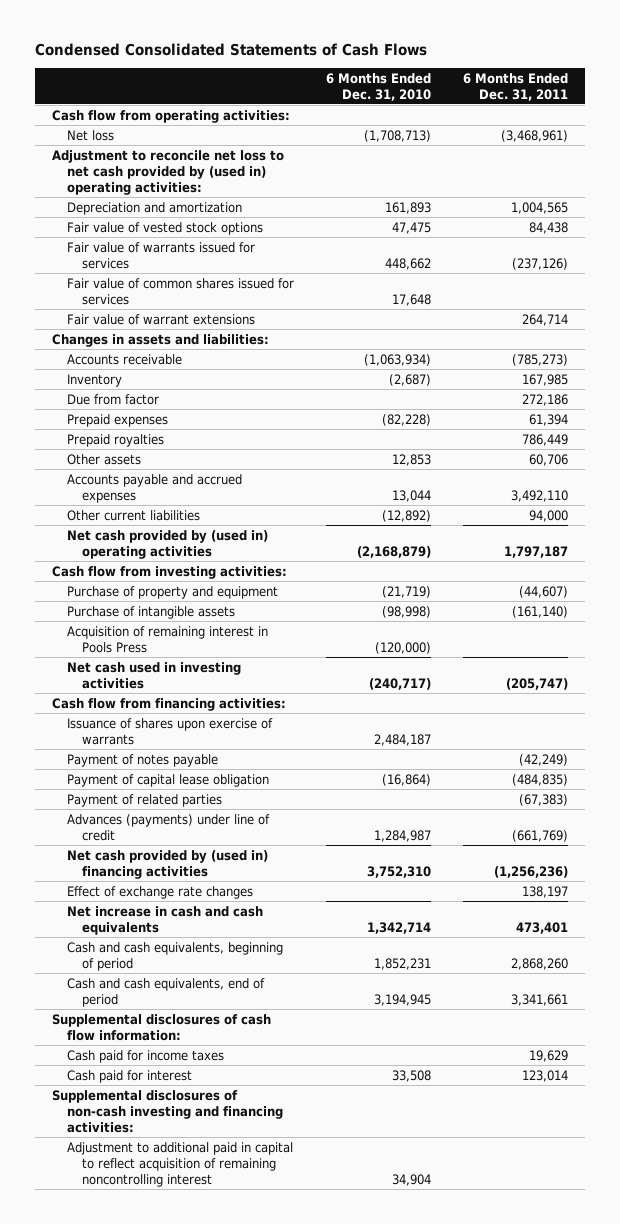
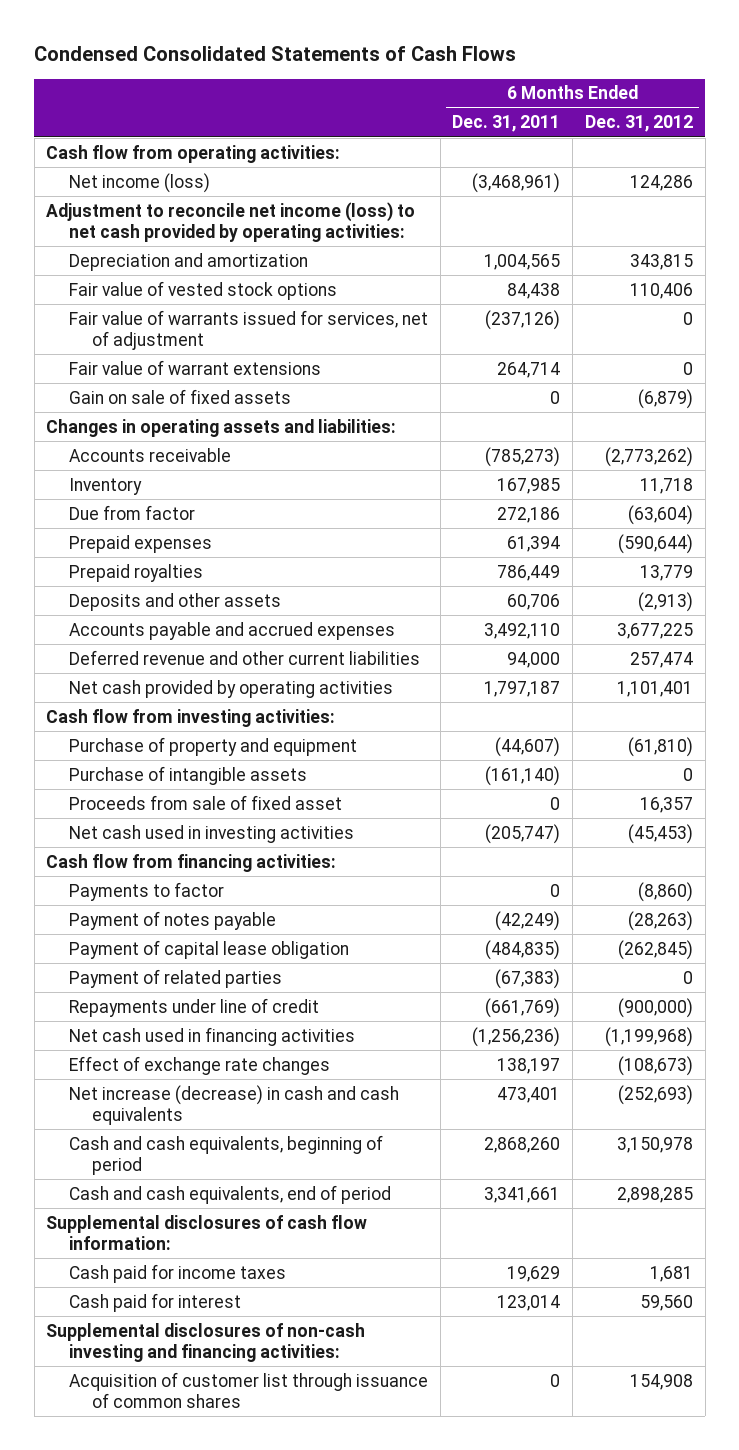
[326,72,432,101] 6 Months Ended Dec. 31, 2010 -> none
none -> [584,115,693,133] Dec. 31, 2012
[66,129,114,141] Net loss -> [68,172,210,193] Net income (loss)
[51,149,284,195] Adjustment to reconcile net loss to net cash provided by (used in) operating activities: -> [46,201,416,243] Adjustment to reconcile net income (loss) to net cash provided by operating activities:
[66,277,294,305] Fair value of common shares issued for services -> none
[66,241,255,269] Fair value of warrants issued for services -> [68,309,428,351] Fair value of warrants issued for services, net of adjustment
none -> [68,388,291,404] Gain on sale of fixed assets
[51,333,269,347] Changes in assets and liabilities: -> [46,418,397,437] Changes in operating assets and liabilities:
[66,453,141,465] Other assets -> [68,592,281,611] Deposits and other assets
[66,509,200,521] Other current liabilities -> [68,649,420,665] Deferred revenue and other current liabilities
[66,529,268,559] Net cash provided by (used in) operating activities -> [68,679,393,698] Net cash provided by operating activities
[66,625,268,653] Acquisition of remaining interest in Pools Press -> none
none -> [68,794,342,810] Proceeds from sale of fixed asset
[66,717,273,745] Issuance of shares upon exercise of warrants -> none
none -> [68,881,224,901] Payments to factor
[66,813,270,841] Advances (payments) under line of credit -> [68,997,319,1017] Repayments under line of credit
[66,849,268,879] Net cash provided by (used in) financing activities -> [68,1026,355,1046] Net cash used in financing activities
[66,905,263,935] Net increase in cash and cash equivalents -> [68,1084,399,1126] Net increase (decrease) in cash and cash equivalents
[66,1141,293,1187] Adjustment to additional paid in capital to reflect acquisition of remaining noncontrolling interest -> none
none -> [68,1371,428,1409] Acquisition of customer list through issuance of common shares

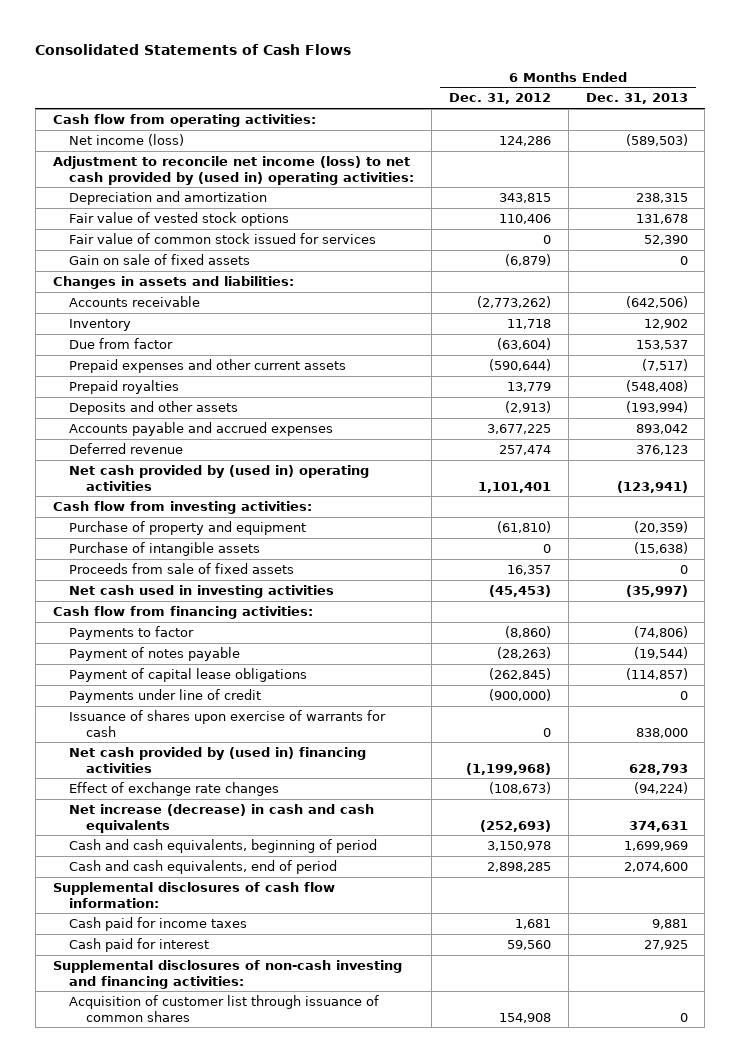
[34,46,517,62] Condensed Consolidated Statements of Cash Flows -> [35,43,352,55] Consolidated Statements of Cash Flows
[452,115,561,133] Dec. 31, 2011 -> none
none -> [585,93,688,105] Dec. 31, 2013
[46,201,416,243] Adjustment to reconcile net income (loss) to net cash provided by operating activities: -> [52,155,415,185] Adjustment to reconcile net income (loss) to net cash provided by (used in) operating activities:
[68,359,321,375] Fair value of warrant extensions -> none
[68,309,428,351] Fair value of warrants issued for services, net of adjustment -> [69,232,377,244] Fair value of common stock issued for services
[46,418,397,437] Changes in operating assets and liabilities: -> [52,275,294,289] Changes in assets and liabilities:
[68,534,212,553] Prepaid expenses -> [69,358,347,373] Prepaid expenses and other current assets
[68,649,420,665] Deferred revenue and other current liabilities -> [69,442,184,454] Deferred revenue
[68,679,393,698] Net cash provided by operating activities -> [69,464,370,491] Net cash provided by (used in) operating activities
[68,794,342,810] Proceeds from sale of fixed asset -> [69,562,295,574] Proceeds from sale of fixed assets
[68,968,282,988] Payment of related parties -> none
[68,939,349,959] Payment of capital lease obligation -> [69,667,308,682] Payment of capital lease obligations
[68,997,319,1017] Repayments under line of credit -> [69,688,262,703] Payments under line of credit
none -> [69,709,387,737] Issuance of shares upon exercise of warrants for cash
[68,1026,355,1046] Net cash used in financing activities -> [69,746,367,773] Net cash provided by (used in) financing activities

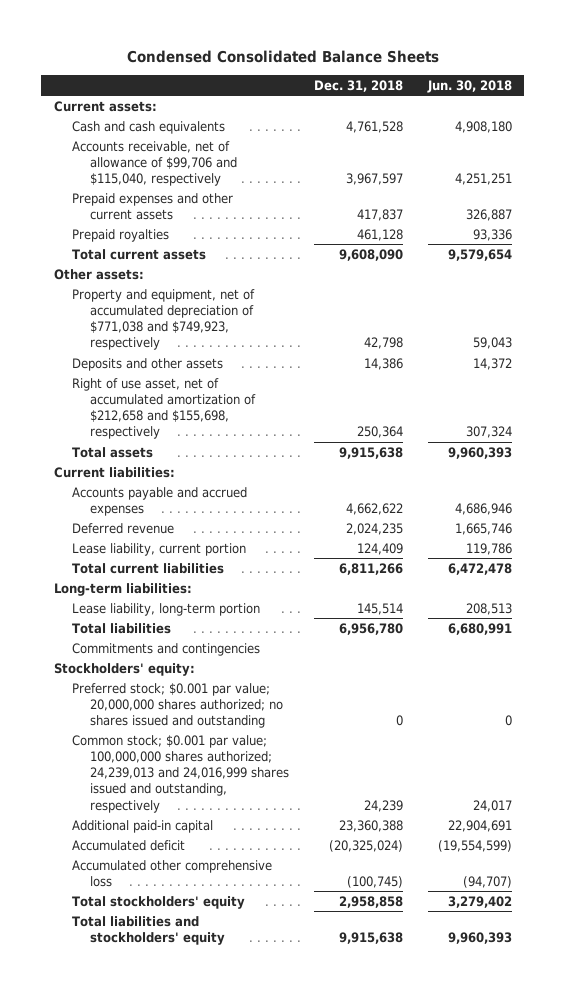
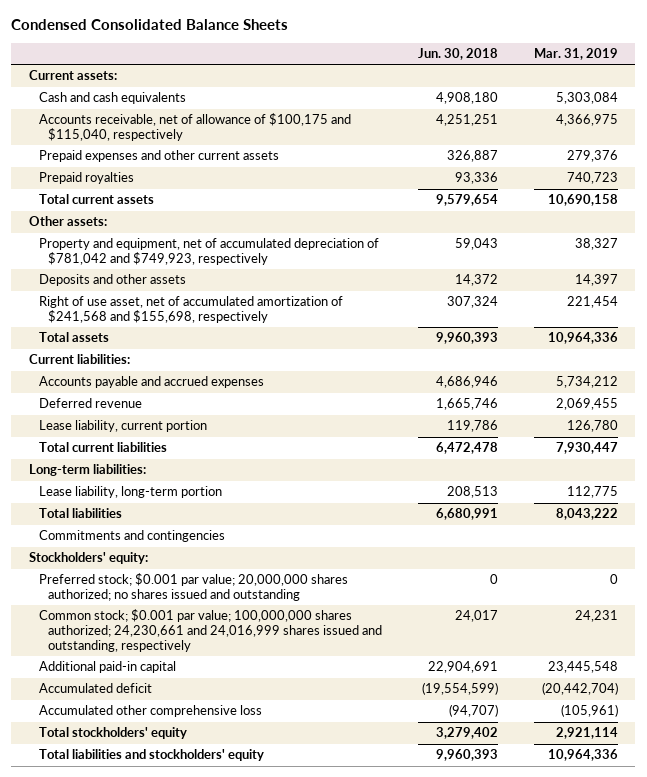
[313,80,403,93] Dec. 31, 2018 -> none
none -> [533,48,618,61] Mar. 31, 2019
[71,140,237,187] Accounts receivable, net of allowance of $99,706 and $115,040, respectively -> [38,113,351,141] Accounts receivable, net of allowance of $100,175 and $115,040, respectively
[71,288,255,351] Property and equipment, net of accumulated depreciation of $771,038 and $749,923, respectively -> [38,238,379,265] Property and equipment, net of accumulated depreciation of $781,042 and $749,923, respectively
[71,377,256,440] Right of use asset, net of accumulated amortization of $212,658 and $155,698, respectively -> [38,296,343,323] Right of use asset, net of accumulated amortization of $241,568 and $155,698, respectively
[71,734,289,813] Common stock; $0.001 par value; 100,000,000 shares authorized; 24,239,013 and 24,016,999 shares issued and outstanding, respectively -> [38,609,383,652] Common stock; $0.001 par value; 100,000,000 shares authorized; 24,230,661 and 24,016,999 shares issued and outstanding, respectively

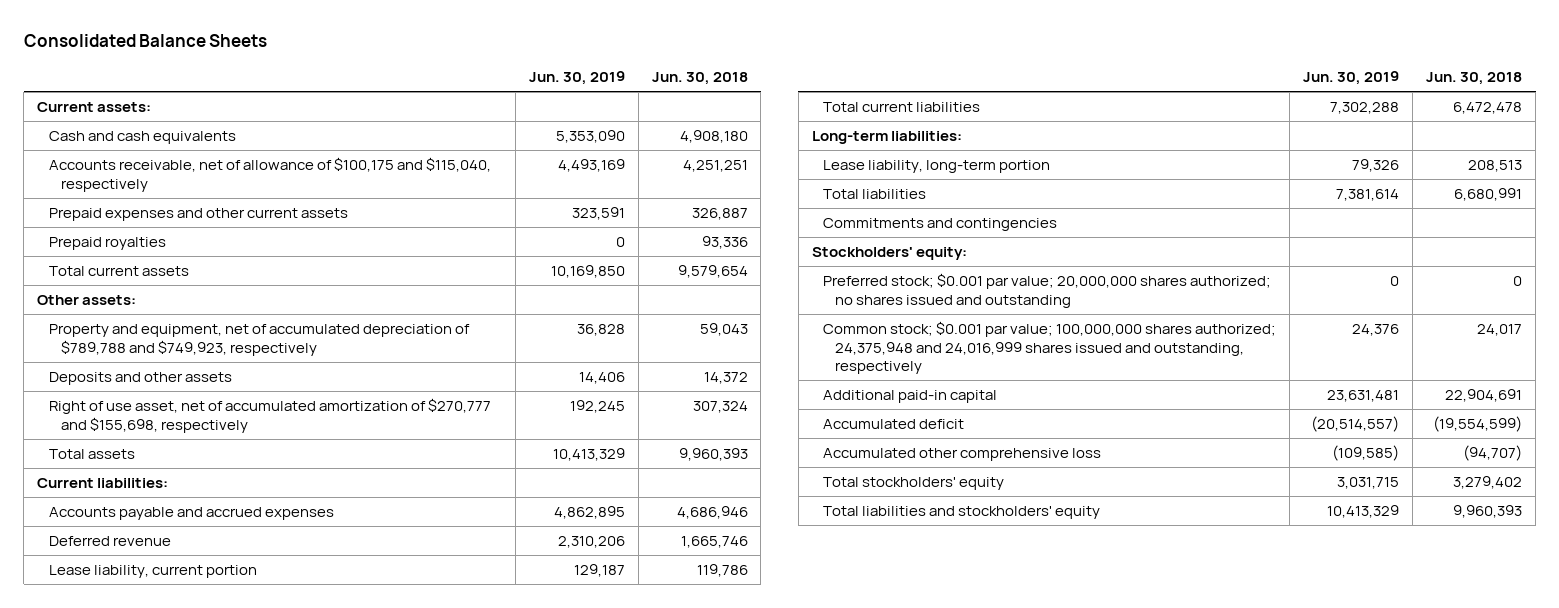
[11,19,289,31] Condensed Consolidated Balance Sheets -> [23,33,267,47] Consolidated Balance Sheets
[533,48,618,61] Mar. 31, 2019 -> none
none -> [528,71,625,86] Jun. 30, 2019
[38,238,379,265] Property and equipment, net of accumulated depreciation of $781,042 and $749,923, respectively -> [48,324,470,356] Property and equipment, net of accumulated depreciation of $789,788 and $749,923, respectively
[38,296,343,323] Right of use asset, net of accumulated amortization of $241,568 and $155,698, respectively -> [48,398,491,433] Right of use asset, net of accumulated amortization of $270,777 and $155,698, respectively
[38,609,383,652] Common stock; $0.001 par value; 100,000,000 shares authorized; 24,230,661 and 24,016,999 shares issued and outstanding, respectively -> [823,321,1277,375] Common stock; $0.001 par value; 100,000,000 shares authorized; 24,375,948 and 24,016,999 shares issued and outstanding, respectively

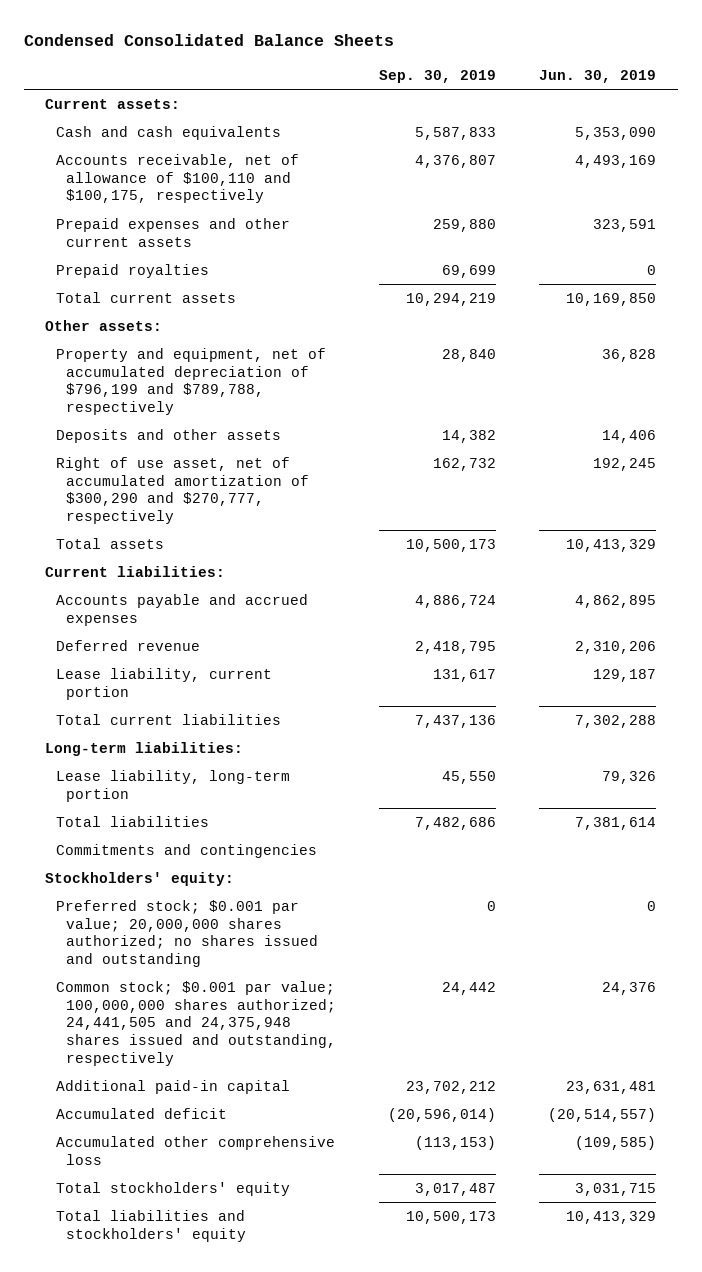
[23,33,267,47] Consolidated Balance Sheets -> [23,34,394,47] Condensed Consolidated Balance Sheets
[651,72,748,86] Jun. 30, 2018 -> none
none -> [379,69,497,83] Sep. 30, 2019
[48,157,491,192] Accounts receivable, net of allowance of $100,175 and $115,040, respectively -> [55,153,299,204] Accounts receivable, net of allowance of $100,110 and $100,175, respectively
[48,324,470,356] Property and equipment, net of accumulated depreciation of $789,788 and $749,923, respectively -> [55,347,326,416] Property and equipment, net of accumulated depreciation of $796,199 and $789,788, respectively
[48,398,491,433] Right of use asset, net of accumulated amortization of $270,777 and $155,698, respectively -> [55,456,310,525] Right of use asset, net of accumulated amortization of $300,290 and $270,777, respectively
[823,321,1277,375] Common stock; $0.001 par value; 100,000,000 shares authorized; 24,375,948 and 24,016,999 shares issued and outstanding, respectively -> [55,980,337,1066] Common stock; $0.001 par value; 100,000,000 shares authorized; 24,441,505 and 24,375,948 shares issued and outstanding, respectively

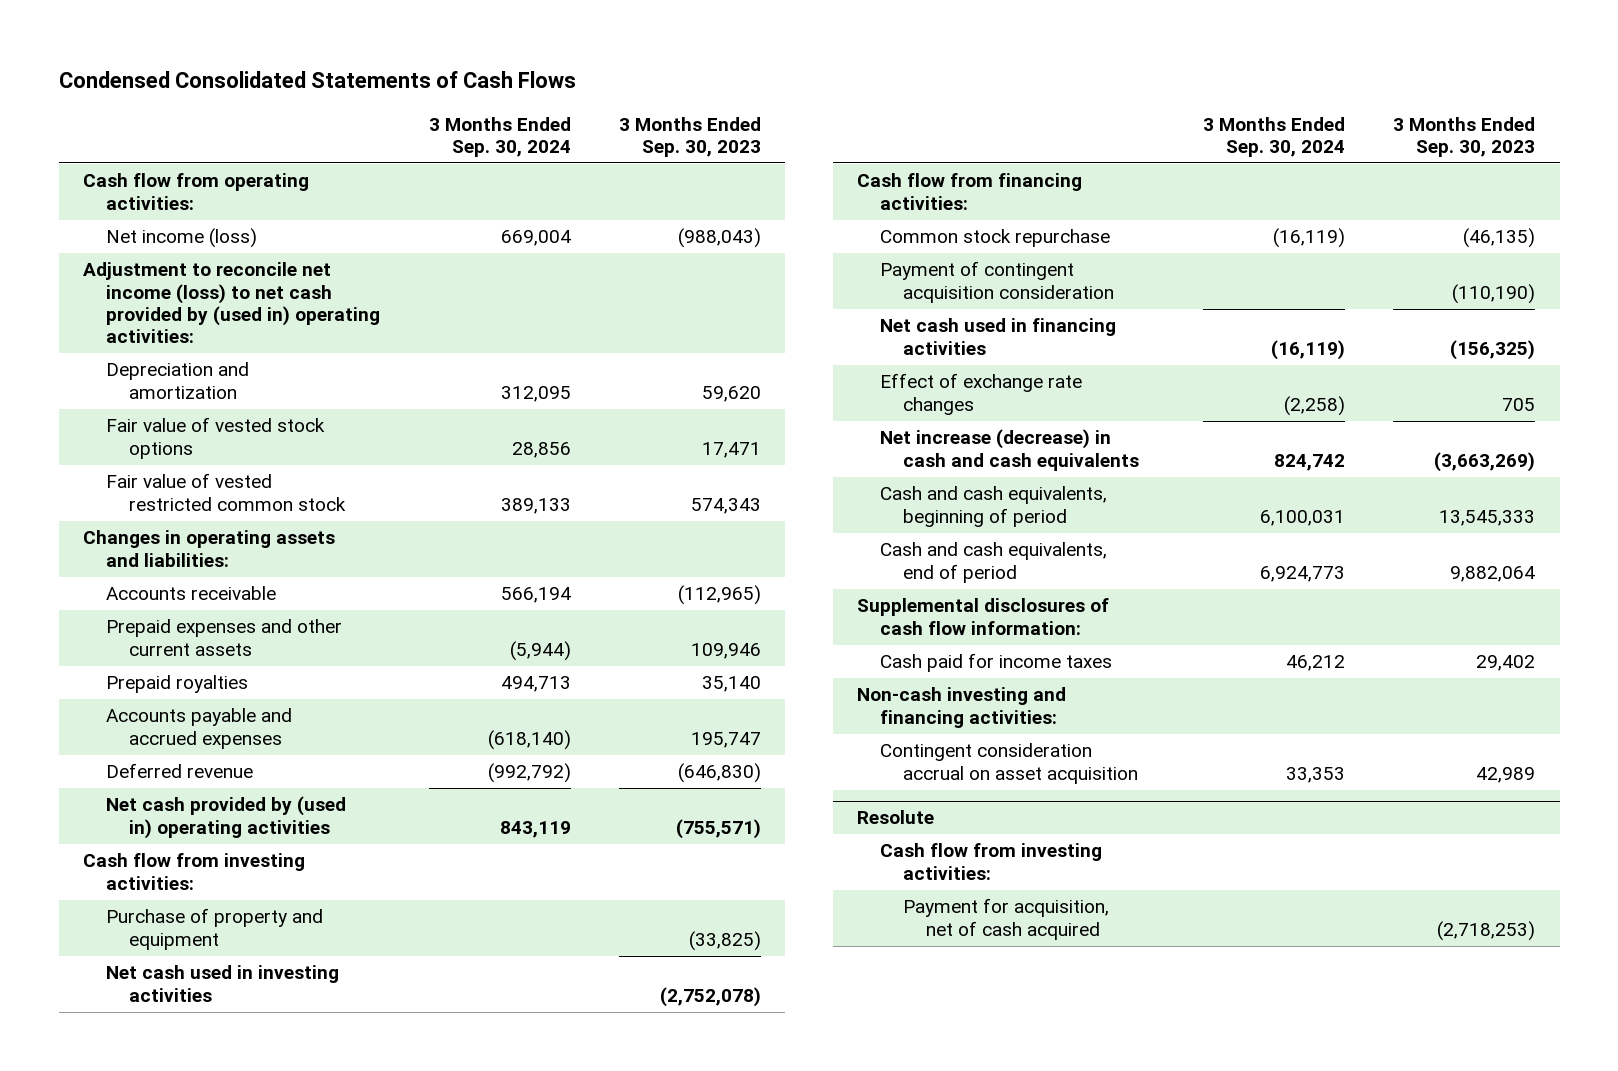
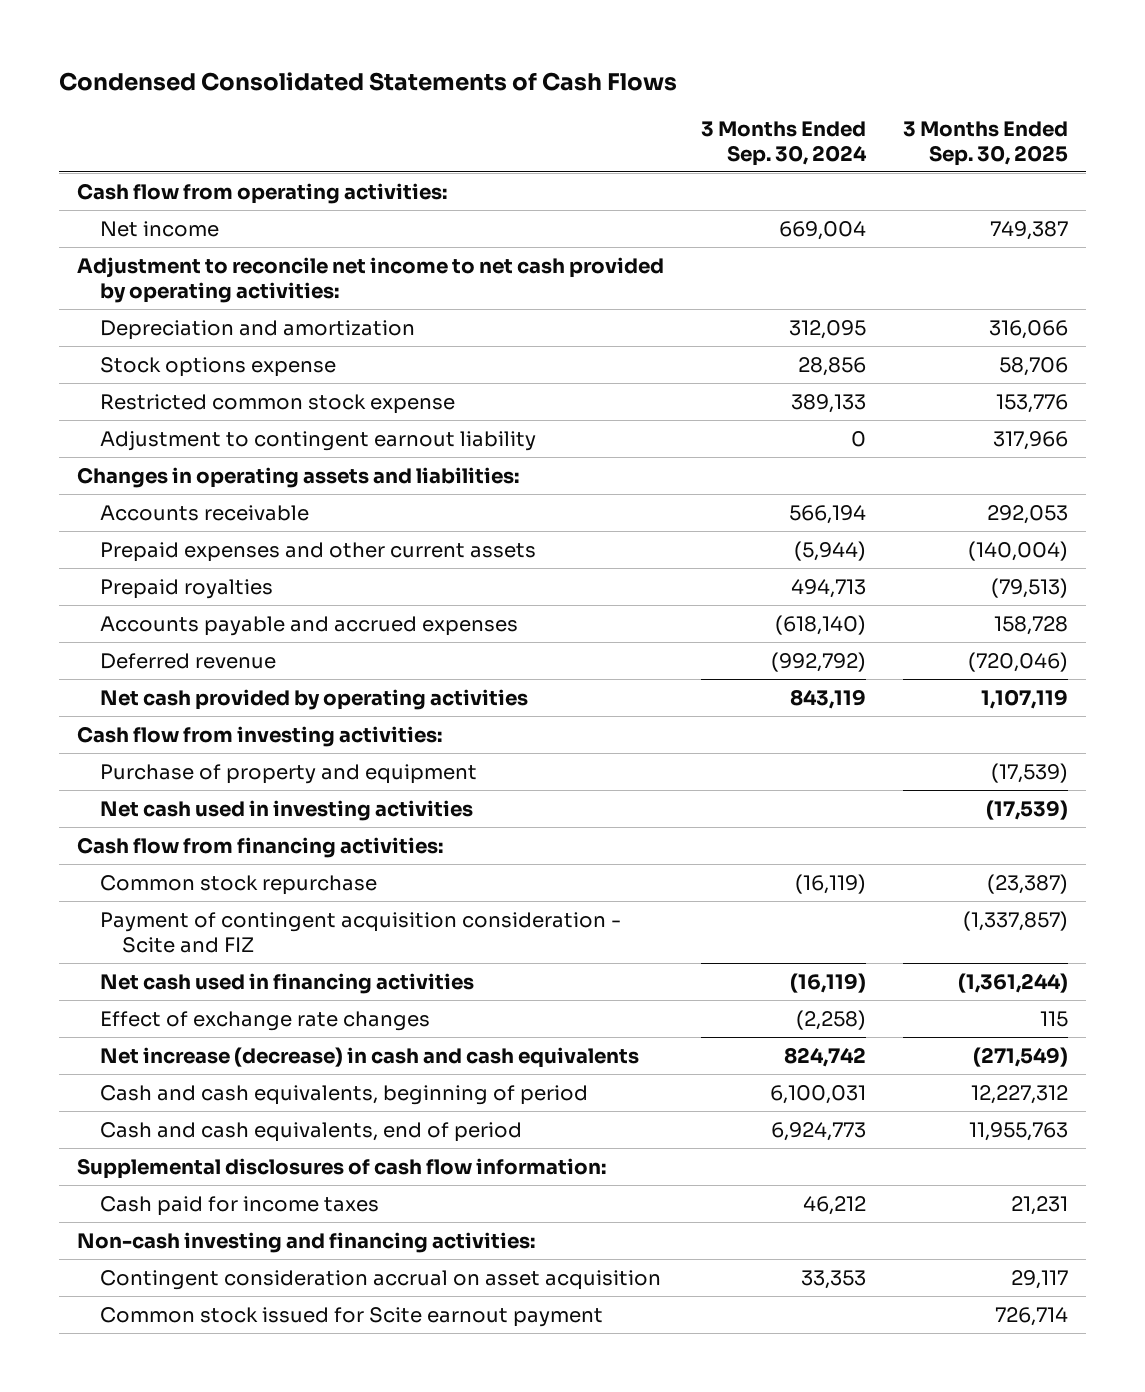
[619,116,762,157] 3 Months Ended Sep. 30, 2023 -> none
none -> [902,120,1068,166] 3 Months Ended Sep. 30, 2025
[106,228,258,249] Net income (loss) -> [99,220,219,237] Net income
[83,262,381,343] Adjustment to reconcile net income (loss) to net cash provided by (used in) operating activities: -> [77,256,665,303] Adjustment to reconcile net income to net cash provided by operating activities:
[106,417,326,459] Fair value of vested stock options -> [99,356,336,377] Stock options expense
[106,473,347,511] Fair value of vested restricted common stock -> [99,393,455,414] Restricted common stock expense
none -> [99,430,536,451] Adjustment to contingent earnout liability
[106,796,347,839] Net cash provided by (used in) operating activities -> [99,688,528,710] Net cash provided by operating activities
[880,261,1115,303] Payment of contingent acquisition consideration -> [99,911,621,953] Payment of contingent acquisition consideration - Scite and FIZ
[857,810,935,825] Resolute -> none
[880,843,1103,880] Cash flow from investing activities: -> none
[903,898,1110,940] Payment for acquisition, net of cash acquired -> none
none -> [99,1306,603,1327] Common stock issued for Scite earnout payment

